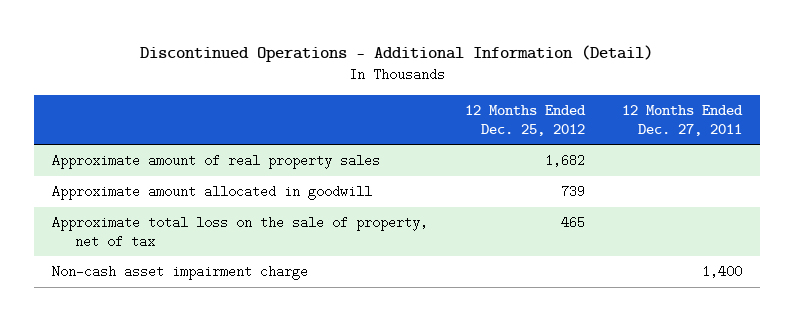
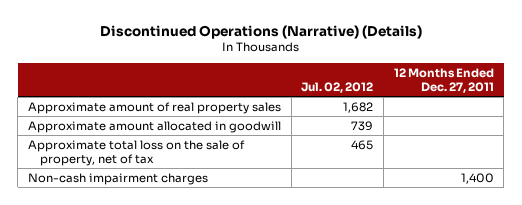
[140,45,654,63] Discontinued Operations - Additional Information (Detail) -> [99,24,422,39] Discontinued Operations (Narrative) (Details)
[465,104,587,136] 12 Months Ended Dec. 25, 2012 -> none
none -> [301,81,374,93] Jul. 02, 2012
[52,265,309,281] Non-cash asset impairment charge -> [28,172,209,185] Non-cash impairment charges

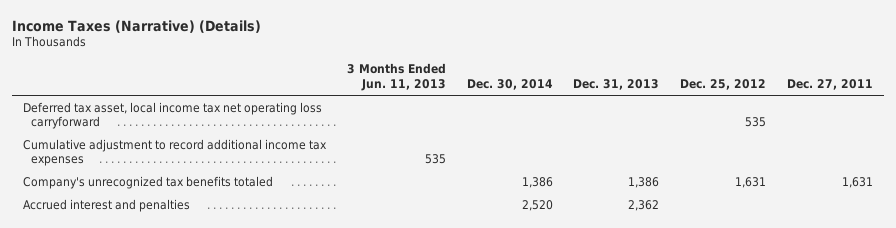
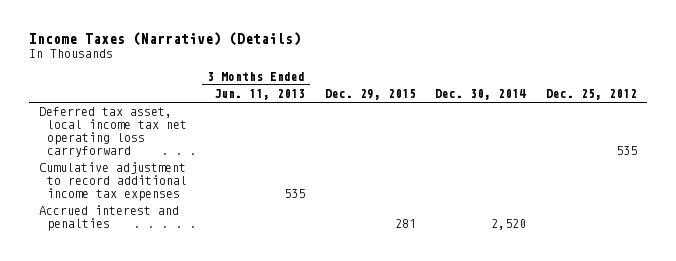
[573,79,660,91] Dec. 31, 2013 -> none
[787,79,874,91] Dec. 27, 2011 -> none
none -> [324,89,416,101] Dec. 29, 2015
[22,175,273,189] Company's unrecognized tax benefits totaled -> none

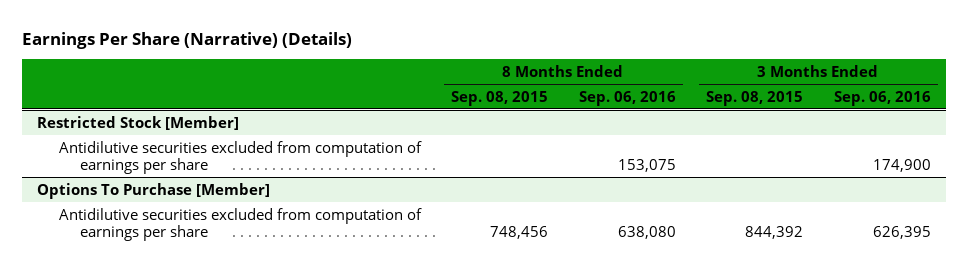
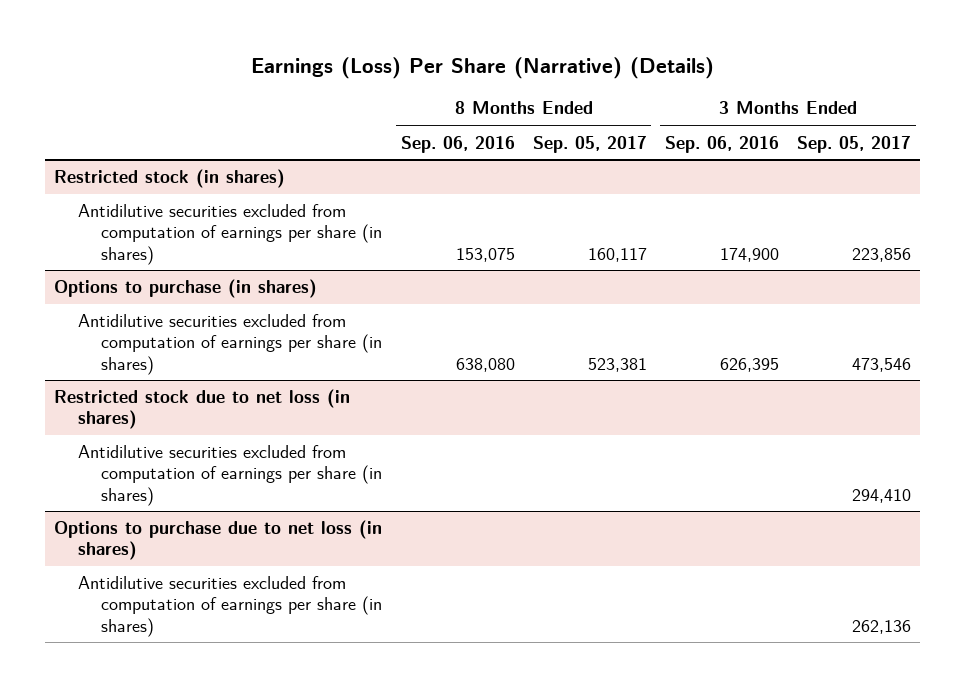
[21,31,352,49] Earnings Per Share (Narrative) (Details) -> [250,57,714,80] Earnings (Loss) Per Share (Narrative) (Details)
[451,90,549,106] Sep. 08, 2015 -> none
[706,90,804,106] Sep. 08, 2015 -> none
none -> [532,135,647,153] Sep. 05, 2017
none -> [797,135,912,153] Sep. 05, 2017
[37,115,240,130] Restricted Stock [Member] -> [54,169,286,189] Restricted stock (in shares)
[58,140,422,175] Antidilutive securities excluded from computation of earnings per share -> [77,204,383,265] Antidilutive securities excluded from computation of earnings per share (in shares)
[37,182,271,199] Options To Purchase [Member] -> [54,279,318,299] Options to purchase (in shares)
[58,207,422,242] Antidilutive securities excluded from computation of earnings per share -> [77,314,383,375] Antidilutive securities excluded from computation of earnings per share (in shares)
none -> [54,389,351,430] Restricted stock due to net loss (in shares)
none -> [77,445,383,506] Antidilutive securities excluded from computation of earnings per share (in shares)
none -> [54,520,383,561] Options to purchase due to net loss (in shares)
none -> [77,576,383,637] Antidilutive securities excluded from computation of earnings per share (in shares)

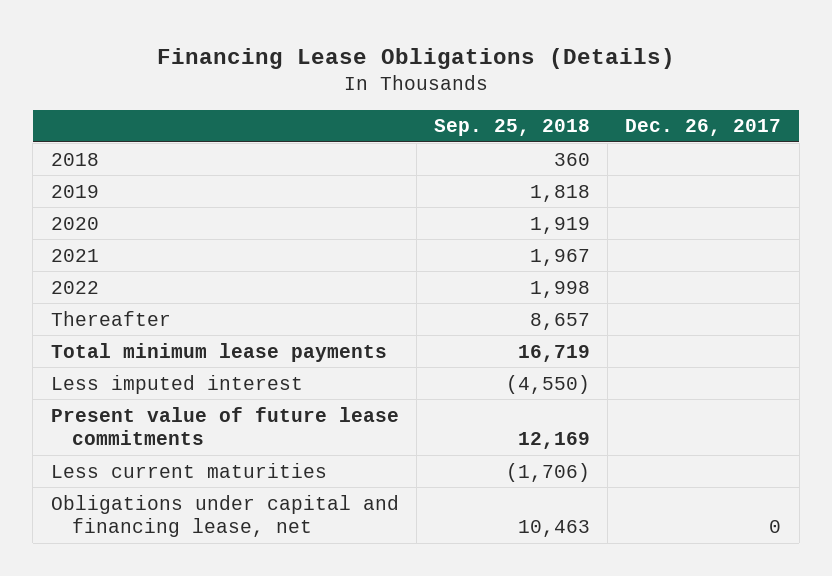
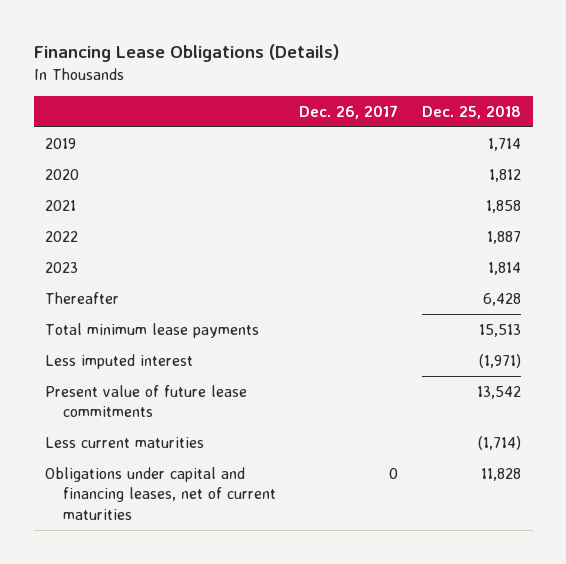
[434,119,591,137] Sep. 25, 2018 -> none
none -> [422,104,522,119] Dec. 25, 2018
[50,152,99,166] 2018 -> none
none -> [45,262,79,274] 2023
[50,494,399,538] Obligations under capital and financing lease, net -> [45,467,276,520] Obligations under capital and financing leases, net of current maturities

